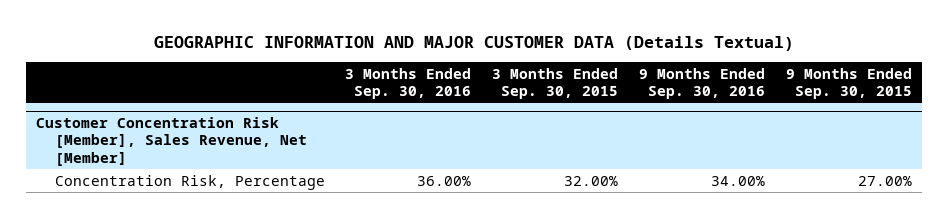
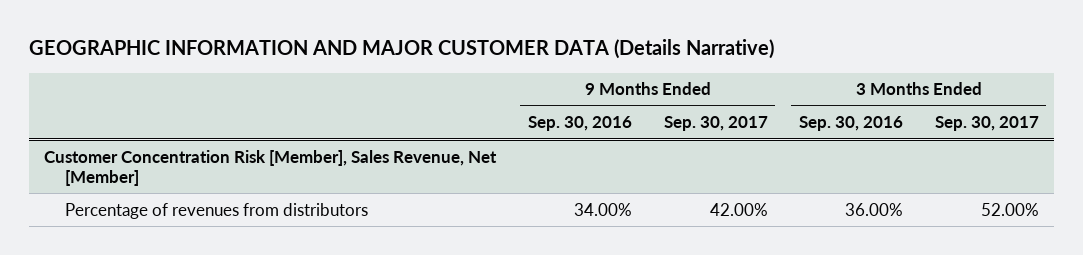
[153,35,794,51] GEOGRAPHIC INFORMATION AND MAJOR CUSTOMER DATA (Details Textual) -> [28,39,774,60] GEOGRAPHIC INFORMATION AND MAJOR CUSTOMER DATA (Details Narrative)
[492,67,619,100] 3 Months Ended Sep. 30, 2015 -> none
[785,67,912,100] 9 Months Ended Sep. 30, 2015 -> none
none -> [663,116,768,132] Sep. 30, 2017
none -> [934,116,1039,132] Sep. 30, 2017
[54,174,325,190] Concentration Risk, Percentage -> [64,202,368,219] Percentage of revenues from distributors

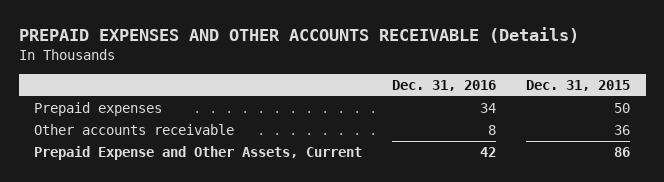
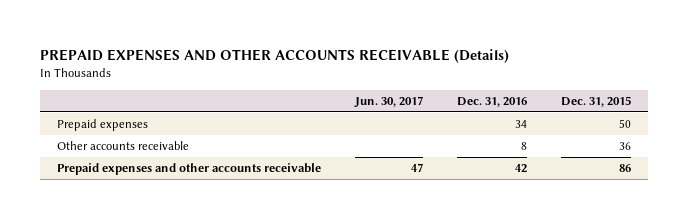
none -> [354,95,424,108] Jun. 30, 2017
[33,145,362,160] Prepaid Expense and Other Assets, Current -> [57,163,322,176] Prepaid expenses and other accounts receivable

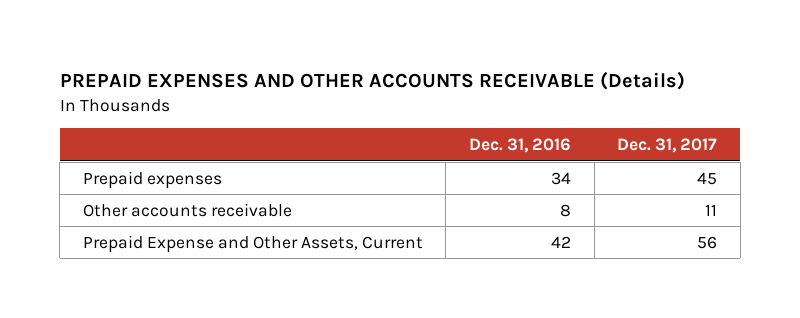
[354,95,424,108] Jun. 30, 2017 -> none
[561,95,632,107] Dec. 31, 2015 -> none
none -> [617,137,718,153] Dec. 31, 2017
[57,163,322,176] Prepaid expenses and other accounts receivable -> [82,234,423,253] Prepaid Expense and Other Assets, Current

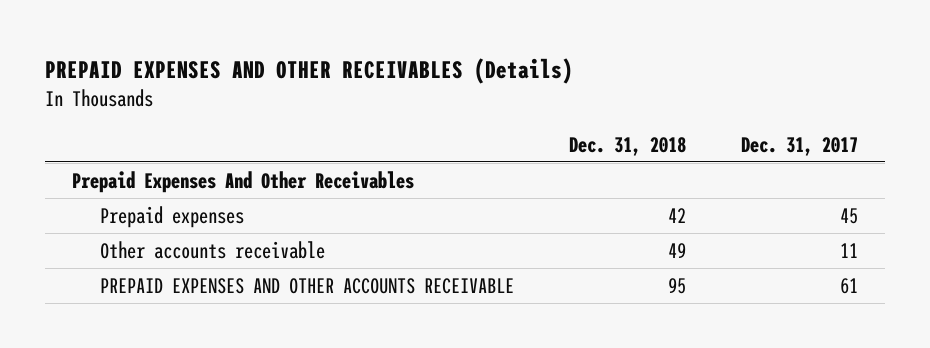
[59,70,685,90] PREPAID EXPENSES AND OTHER ACCOUNTS RECEIVABLE (Details) -> [44,57,573,84] PREPAID EXPENSES AND OTHER RECEIVABLES (Details)
[468,137,571,153] Dec. 31, 2016 -> none
none -> [569,136,687,156] Dec. 31, 2018
none -> [72,170,415,193] Prepaid Expenses And Other Receivables
[82,234,423,253] Prepaid Expense and Other Assets, Current -> [100,277,515,294] PREPAID EXPENSES AND OTHER ACCOUNTS RECEIVABLE
[697,235,718,249] 56 -> [839,277,858,294] 61

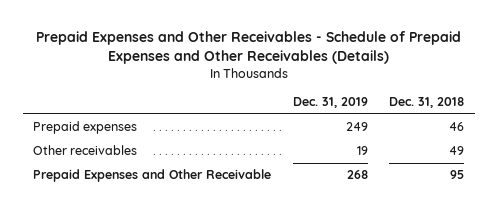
[44,57,573,84] PREPAID EXPENSES AND OTHER RECEIVABLES (Details) -> [35,30,461,65] Prepaid Expenses and Other Receivables - Schedule of Prepaid Expenses and Other Receivables (Details)
[740,136,858,156] Dec. 31, 2017 -> none
none -> [292,97,368,109] Dec. 31, 2019
[72,170,415,193] Prepaid Expenses And Other Receivables -> none
[100,240,326,259] Other accounts receivable -> none
[668,207,687,223] 42 -> [449,122,465,132] 46
none -> [33,145,138,156] Other receivables
[100,277,515,294] PREPAID EXPENSES AND OTHER ACCOUNTS RECEIVABLE -> [33,169,272,183] Prepaid Expenses and Other Receivable

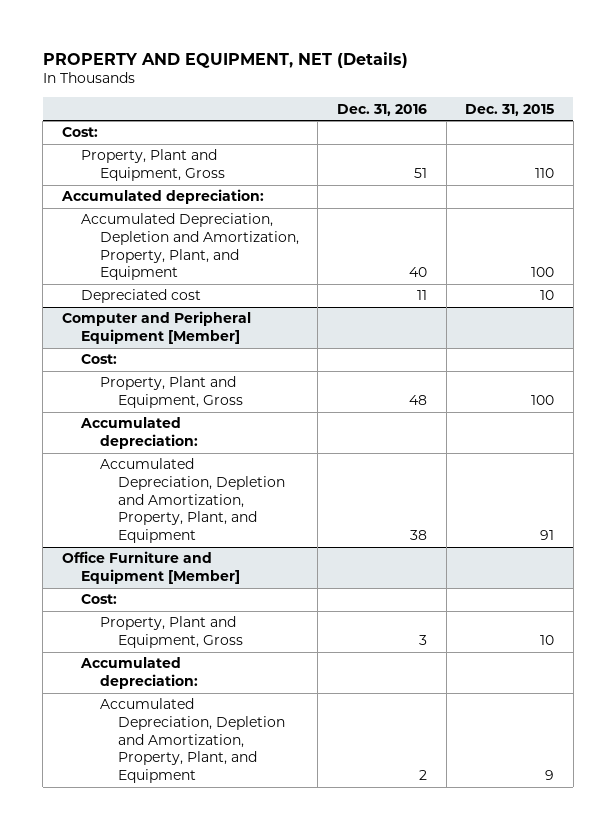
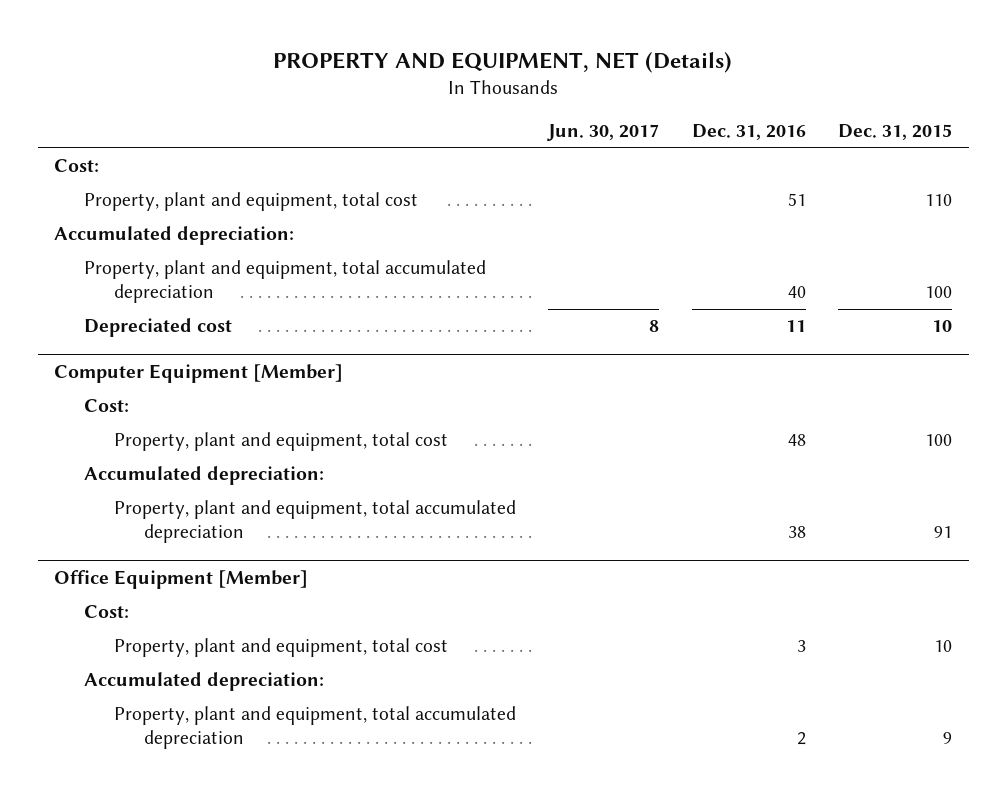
none -> [547,124,660,142] Jun. 30, 2017
[80,149,225,182] Property, Plant and Equipment, Gross -> [83,192,418,212] Property, plant and equipment, total cost
[80,213,299,281] Accumulated Depreciation, Depletion and Amortization, Property, Plant, and Equipment -> [83,260,486,304] Property, plant and equipment, total accumulated depreciation
[62,311,252,345] Computer and Peripheral Equipment [Member] -> [54,364,344,384] Computer Equipment [Member]
[99,376,244,409] Property, Plant and Equipment, Gross -> [113,432,448,452] Property, plant and equipment, total cost
[99,458,286,544] Accumulated Depreciation, Depletion and Amortization, Property, Plant, and Equipment -> [113,500,516,544] Property, plant and equipment, total accumulated depreciation
[62,551,240,585] Office Furniture and Equipment [Member] -> [54,570,309,590] Office Equipment [Member]
[99,616,244,649] Property, Plant and Equipment, Gross -> [113,638,448,658] Property, plant and equipment, total cost
[99,698,286,784] Accumulated Depreciation, Depletion and Amortization, Property, Plant, and Equipment -> [113,706,516,750] Property, plant and equipment, total accumulated depreciation

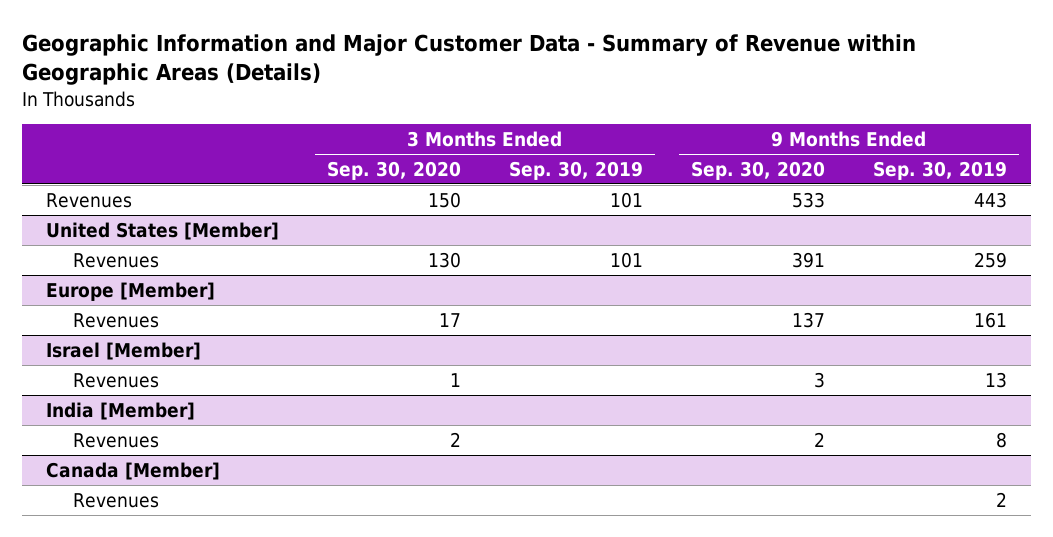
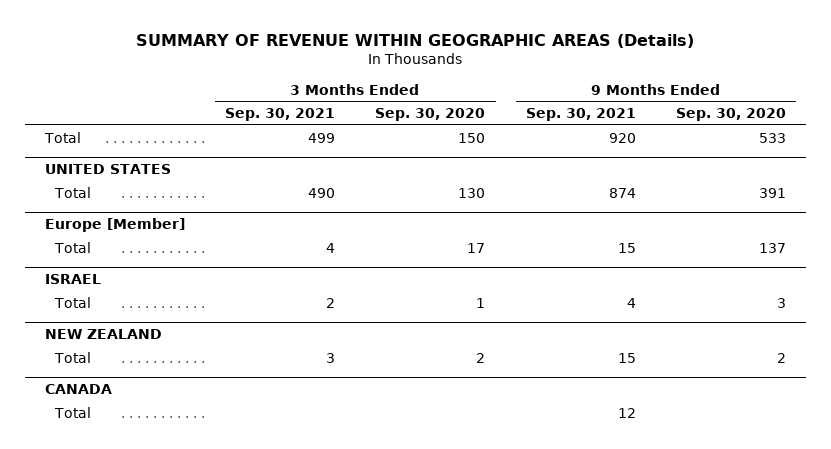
[21,33,916,86] Geographic Information and Major Customer Data - Summary of Revenue within Geographic Areas (Details) -> [136,34,695,49] SUMMARY OF REVENUE WITHIN GEOGRAPHIC AREAS (Details)
[508,160,643,180] Sep. 30, 2019 -> none
[872,160,1007,180] Sep. 30, 2019 -> none
none -> [225,107,336,121] Sep. 30, 2021
none -> [525,107,636,121] Sep. 30, 2021
[45,192,132,208] Revenues -> [44,131,82,143] Total
[45,221,279,240] United States [Member] -> [45,164,172,175] UNITED STATES
[72,252,159,268] Revenues -> [53,186,91,198] Total
[45,401,195,420] India [Member] -> none
[72,312,159,328] Revenues -> [53,241,91,253] Total
[45,341,201,360] Israel [Member] -> [45,274,102,285] ISRAEL
[72,372,159,388] Revenues -> [53,296,91,308] Total
none -> [45,329,163,340] NEW ZEALAND
[72,432,159,448] Revenues -> [53,351,91,363] Total
[45,461,220,480] Canada [Member] -> [45,384,113,395] CANADA
[72,492,159,508] Revenues -> [53,406,91,418] Total

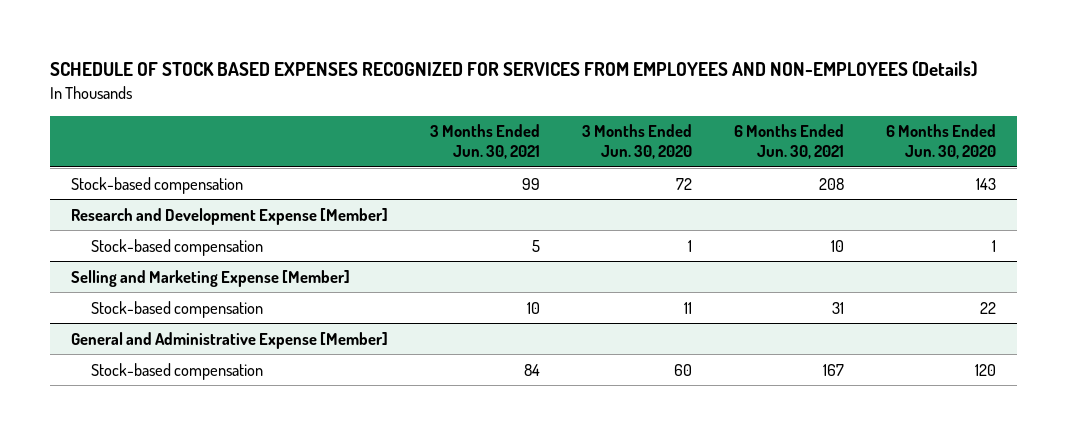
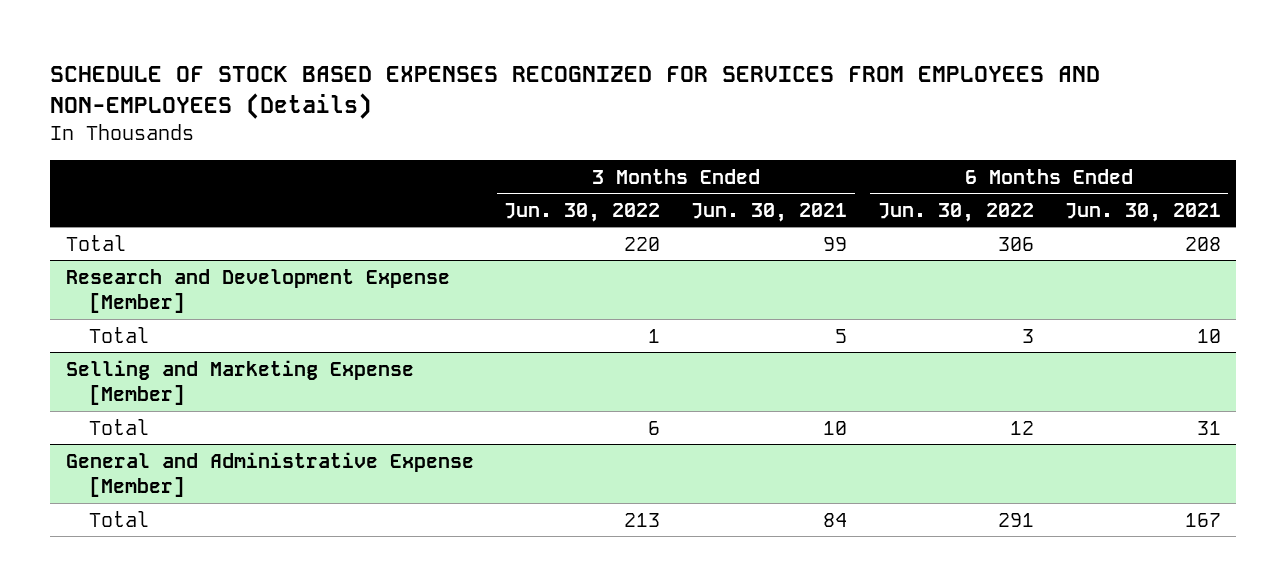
[582,124,693,160] 3 Months Ended Jun. 30, 2020 -> none
[886,124,997,160] 6 Months Ended Jun. 30, 2020 -> none
none -> [504,202,661,222] Jun. 30, 2022
none -> [877,202,1034,222] Jun. 30, 2022
[71,176,244,194] Stock-based compensation -> [65,234,126,251] Total
[90,238,263,256] Stock-based compensation -> [88,326,149,343] Total
[90,300,263,318] Stock-based compensation -> [88,418,149,435] Total
[90,362,263,380] Stock-based compensation -> [88,510,149,527] Total

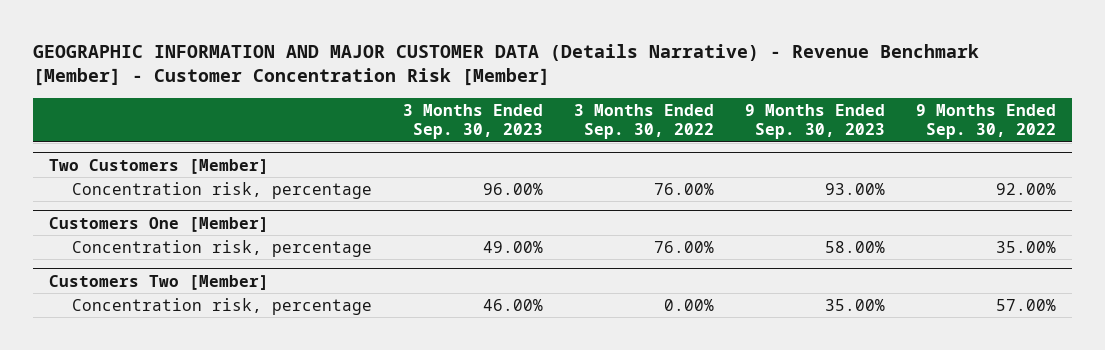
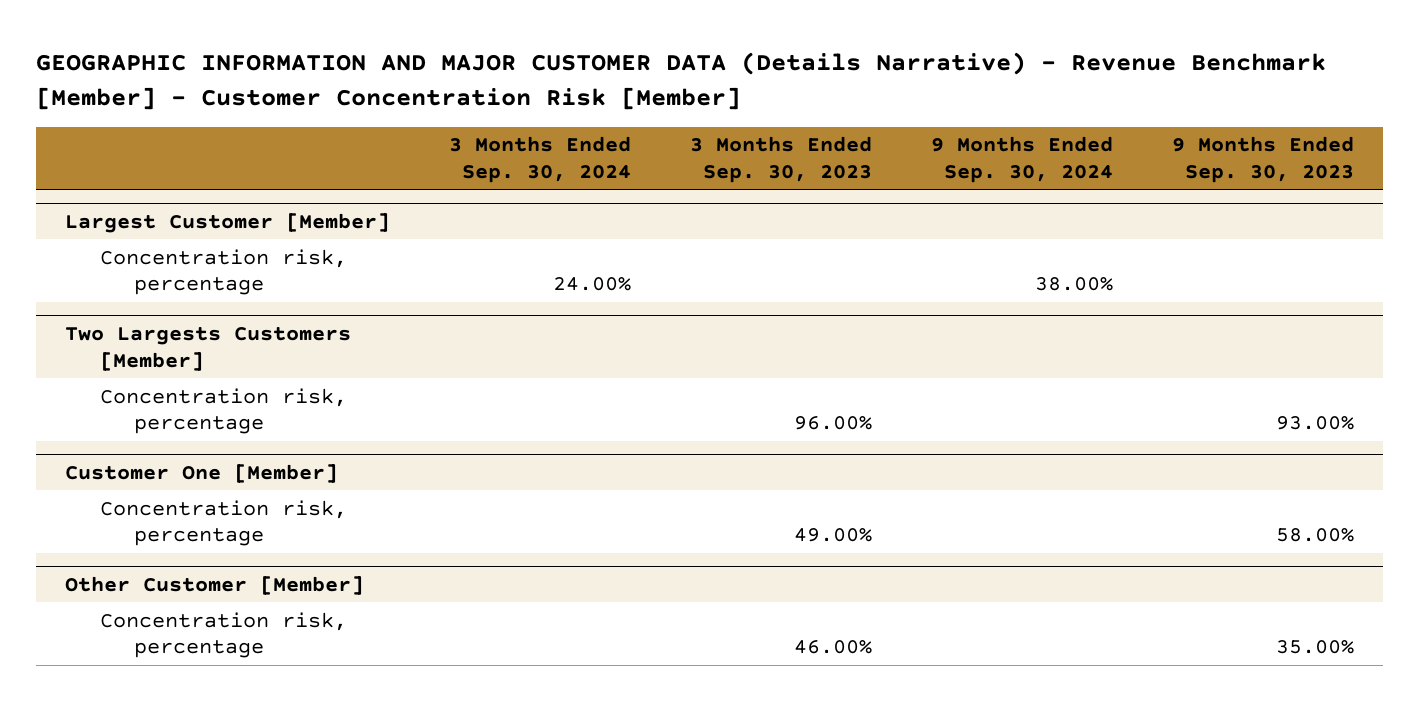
[573,103,714,140] 3 Months Ended Sep. 30, 2022 -> none
[916,103,1057,140] 9 Months Ended Sep. 30, 2022 -> none
none -> [449,136,632,183] 3 Months Ended Sep. 30, 2024
none -> [930,136,1113,183] 9 Months Ended Sep. 30, 2024
[48,158,269,174] Two Customers [Member] -> [65,212,391,233] Largest Customer [Member]
none -> [99,248,347,296] Concentration risk, percentage
none -> [65,326,352,371] Two Largests Customers [Member]
[48,216,269,232] Customers One [Member] -> [65,463,339,483] Customer One [Member]
[48,274,269,290] Customers Two [Member] -> [65,575,365,595] Other Customer [Member]

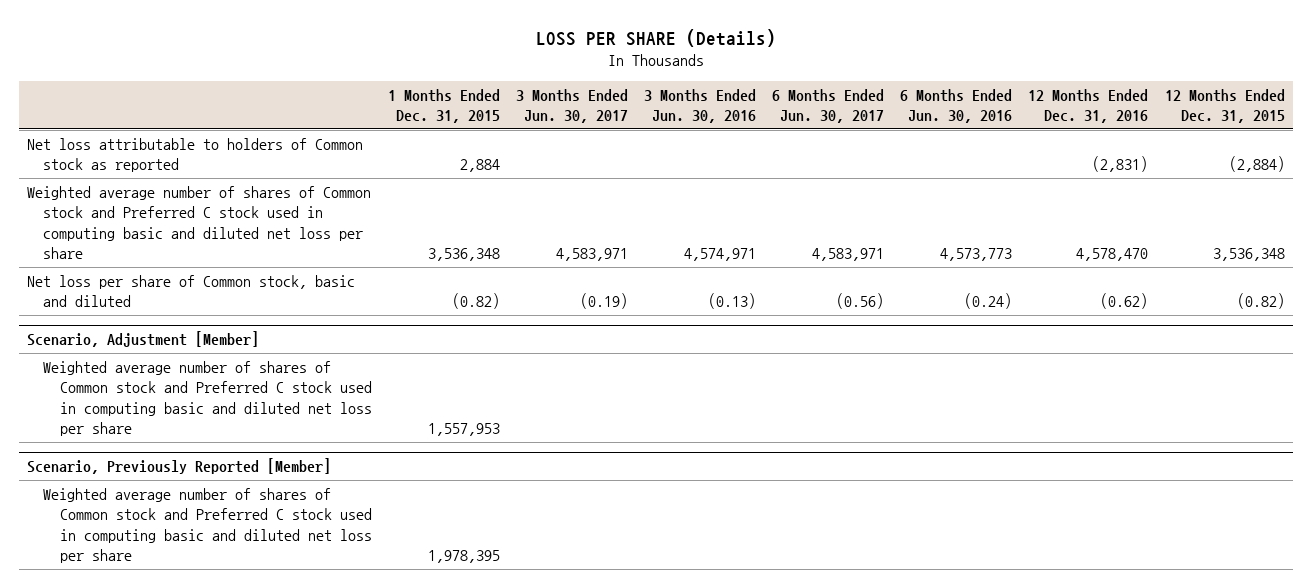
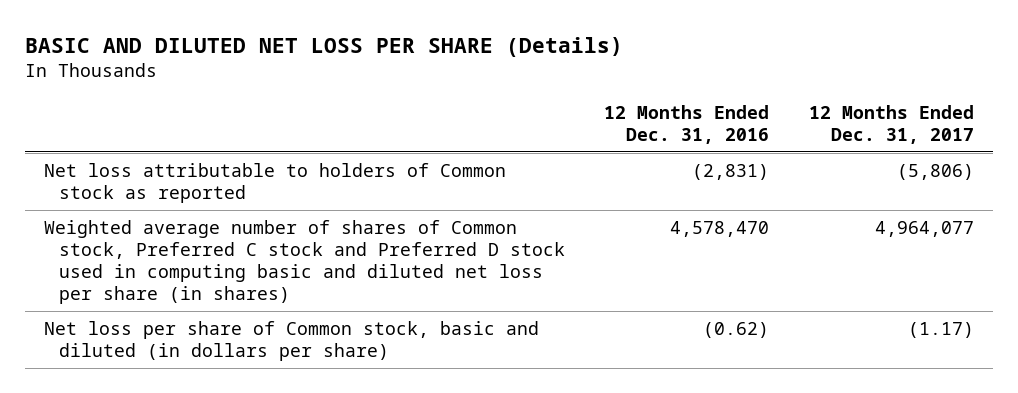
[535,28,776,47] LOSS PER SHARE (Details) -> [24,36,623,57] BASIC AND DILUTED NET LOSS PER SHARE (Details)
[387,88,500,124] 1 Months Ended Dec. 31, 2015 -> none
[515,88,628,124] 3 Months Ended Jun. 30, 2017 -> none
[644,88,757,124] 3 Months Ended Jun. 30, 2016 -> none
[772,88,885,124] 6 Months Ended Jun. 30, 2017 -> none
[900,88,1013,124] 6 Months Ended Jun. 30, 2016 -> none
[1164,88,1285,124] 12 Months Ended Dec. 31, 2015 -> none
none -> [808,105,974,145] 12 Months Ended Dec. 31, 2017
[26,331,259,348] Scenario, Adjustment [Member] -> none
[43,360,372,437] Weighted average number of shares of Common stock and Preferred C stock used in computing basic and diluted net loss per share -> none
[26,458,331,475] Scenario, Previously Reported [Member] -> none
[43,487,372,564] Weighted average number of shares of Common stock and Preferred C stock used in computing basic and diluted net loss per share -> none
[26,185,371,260] Weighted average number of shares of Common stock and Preferred C stock used in computing basic and diluted net loss per share -> [44,219,565,304] Weighted average number of shares of Common stock, Preferred C stock and Preferred D stock used in computing basic and diluted net loss per share (in shares)
[26,274,355,308] Net loss per share of Common stock, basic and diluted -> [44,320,540,361] Net loss per share of Common stock, basic and diluted (in dollars per share)

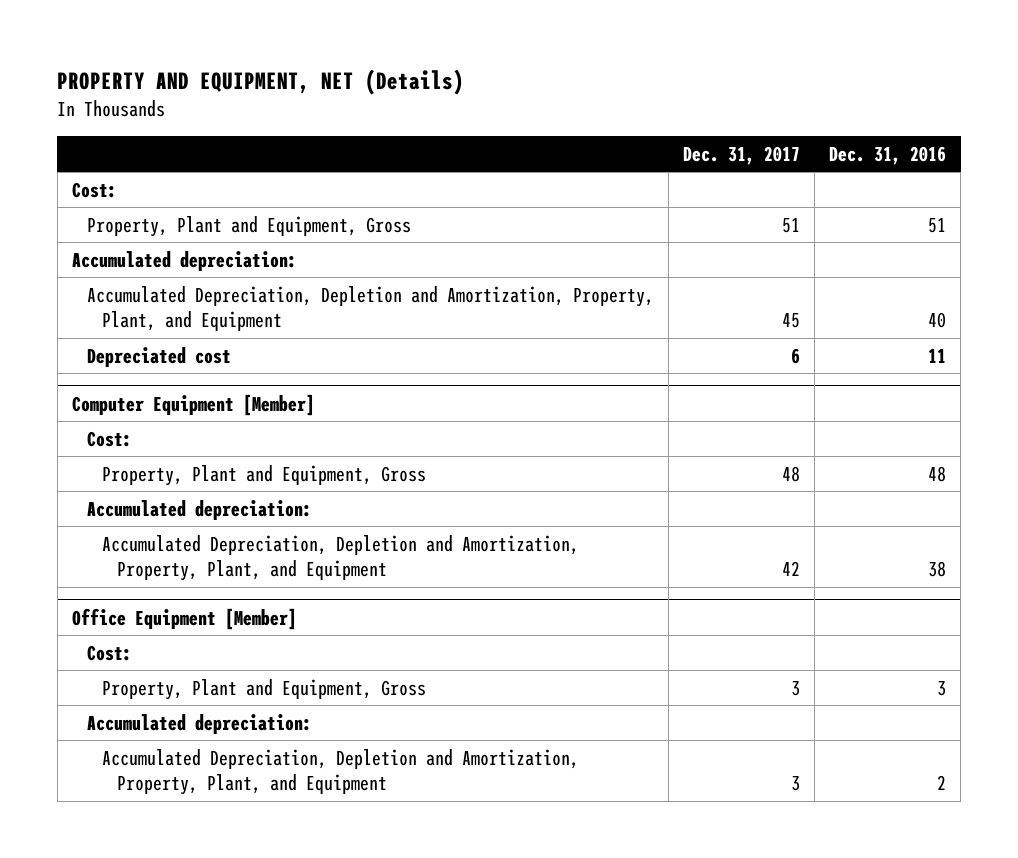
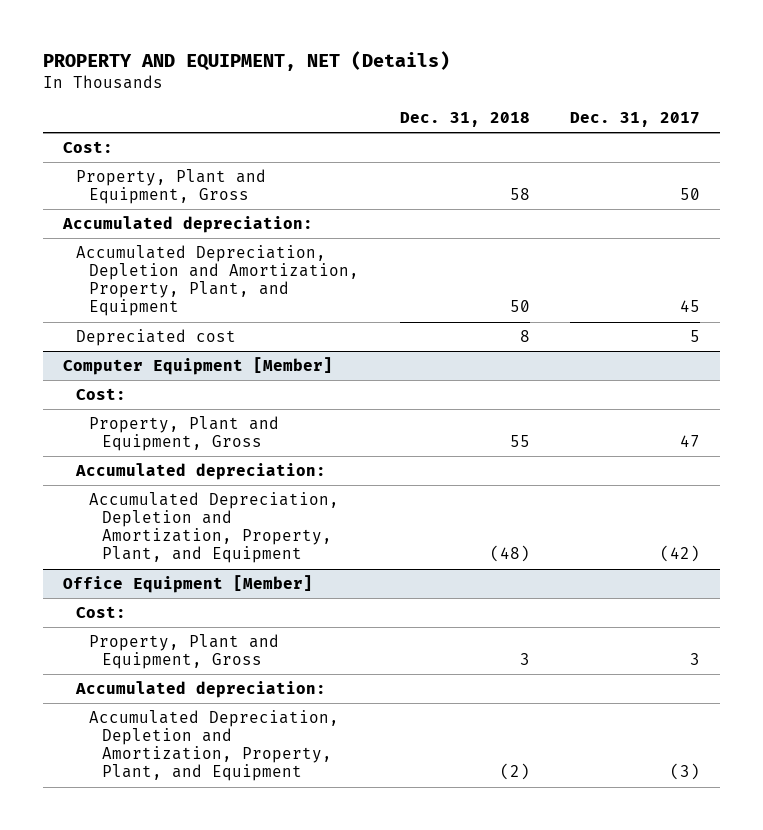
[829,145,947,165] Dec. 31, 2016 -> none
none -> [399,112,530,128] Dec. 31, 2018
[781,217,800,233] 51 -> [679,188,700,201] 50
[790,347,800,364] 6 -> [689,330,700,343] 5
[781,465,800,482] 48 -> [679,435,700,448] 47
[781,561,800,577] 42 -> [659,545,700,563] (42)
[790,776,800,792] 3 -> [669,763,700,781] (3)

